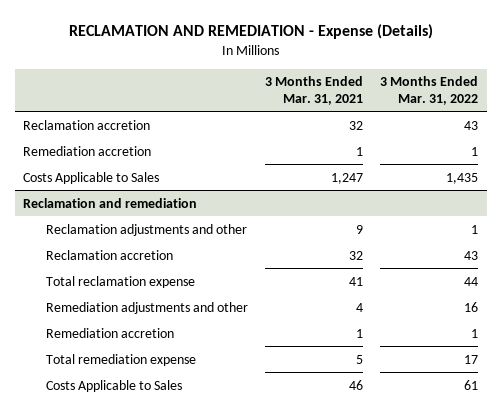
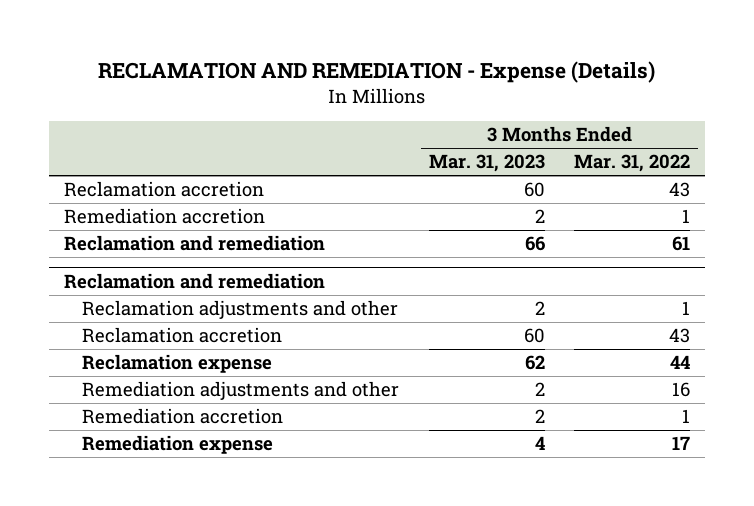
[264,76,363,105] 3 Months Ended Mar. 31, 2021 -> none
none -> [428,154,545,173] Mar. 31, 2023
[23,171,160,184] Costs Applicable to Sales -> none
none -> [63,235,325,252] Reclamation and remediation
[45,275,195,288] Total reclamation expense -> [82,354,273,374] Reclamation expense
[45,379,182,392] Costs Applicable to Sales -> none
[45,353,196,366] Total remediation expense -> [82,435,274,455] Remediation expense

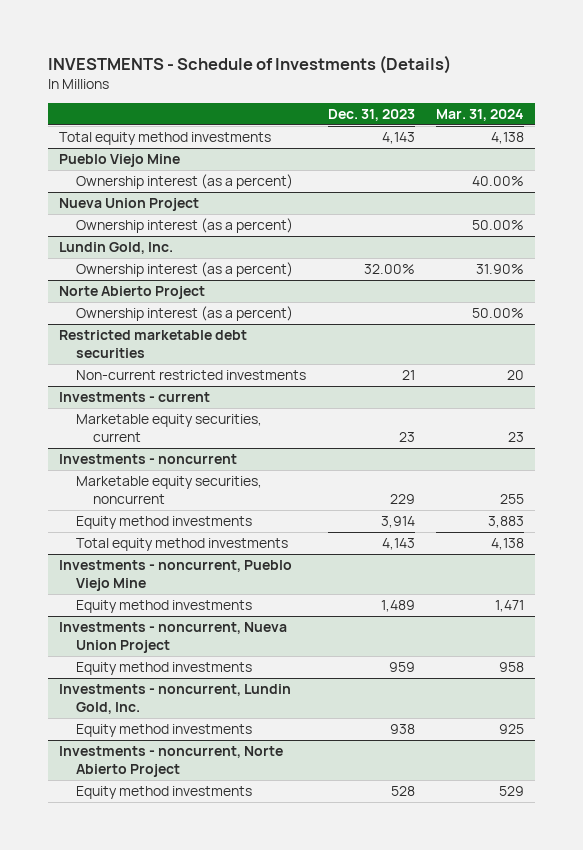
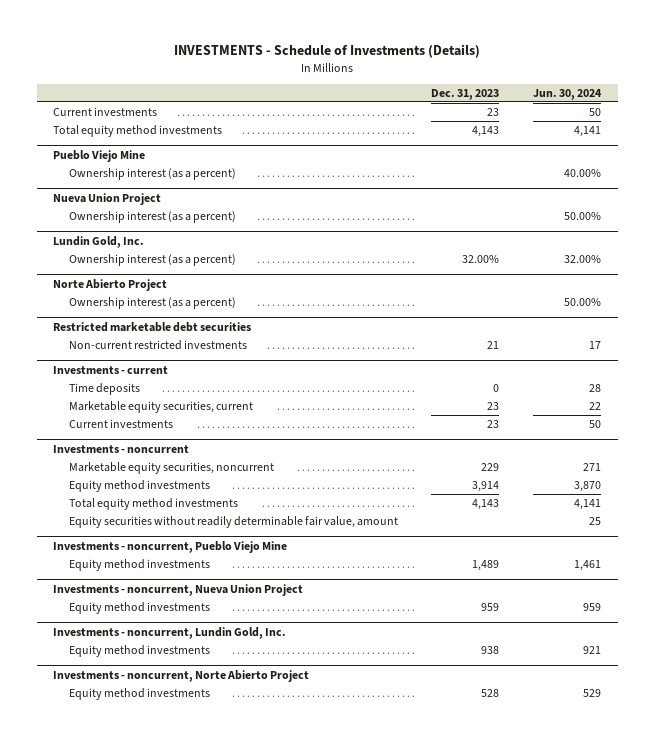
[436,109,525,122] Mar. 31, 2024 -> none
none -> [532,88,602,100] Jun. 30, 2024
none -> [53,106,158,116] Current investments
none -> [68,382,140,395] Time deposits
none -> [68,418,173,428] Current investments
none -> [68,515,398,528] Equity securities without readily determinable fair value, amount

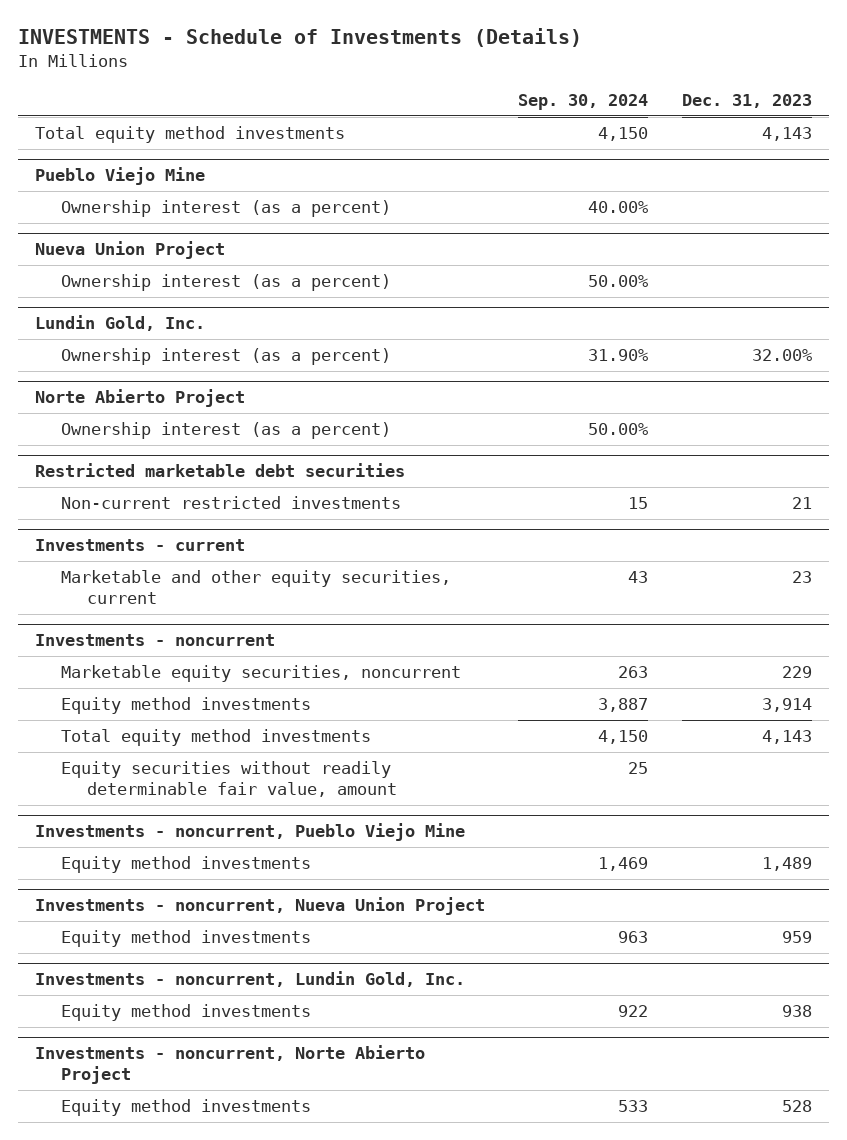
[532,88,602,100] Jun. 30, 2024 -> none
none -> [518,93,649,110] Sep. 30, 2024
[53,106,158,116] Current investments -> none
[68,382,140,395] Time deposits -> none
[68,418,173,428] Current investments -> none
[68,400,253,413] Marketable equity securities, current -> [60,570,451,604] Marketable and other equity securities, current

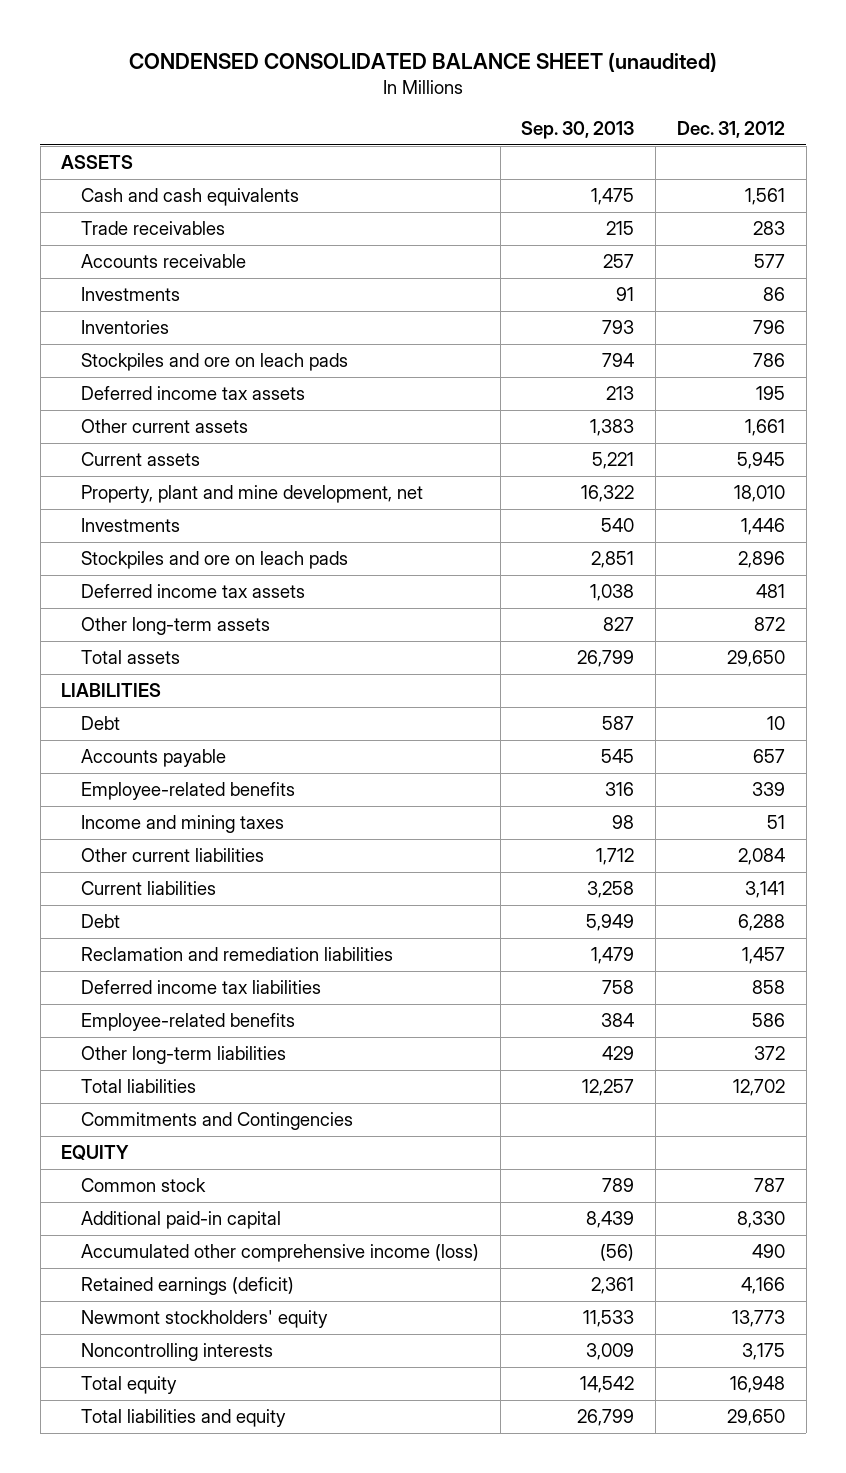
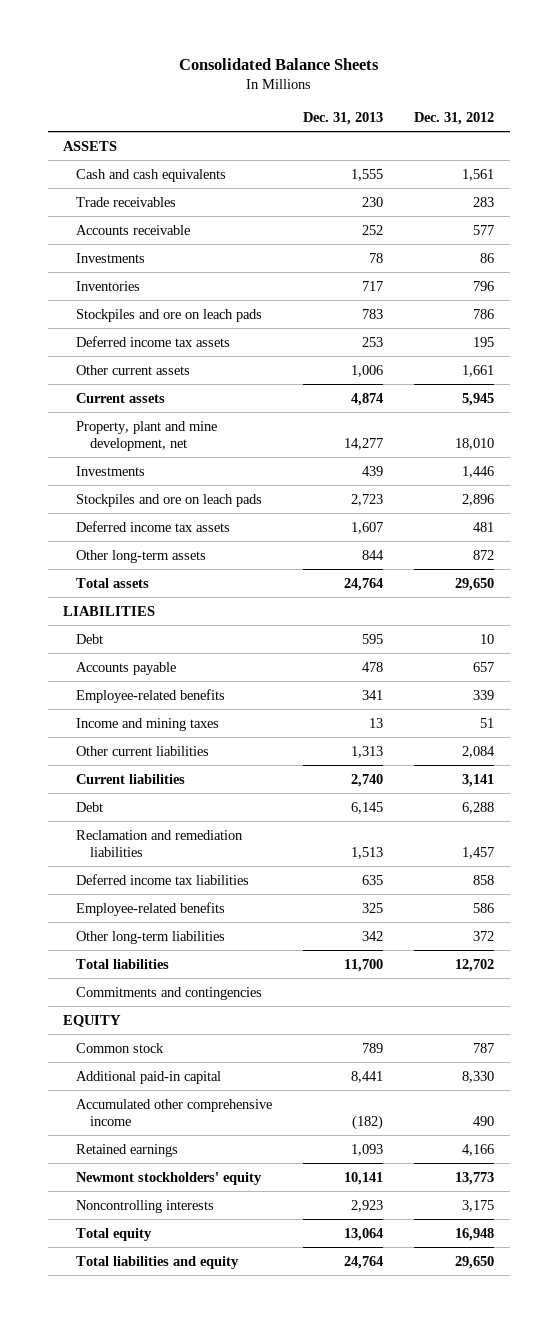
[129,51,718,72] CONDENSED CONSOLIDATED BALANCE SHEET (unaudited) -> [178,57,379,70] Consolidated Balance Sheets
[521,121,635,140] Sep. 30, 2013 -> none
none -> [303,111,384,125] Dec. 31, 2013
[80,1112,353,1131] Commitments and Contingencies -> [76,986,263,1000] Commitments and contingencies
[80,1244,479,1263] Accumulated other comprehensive income (loss) -> [76,1098,273,1126] Accumulated other comprehensive income
[80,1277,294,1296] Retained earnings (deficit) -> [76,1143,179,1157] Retained earnings

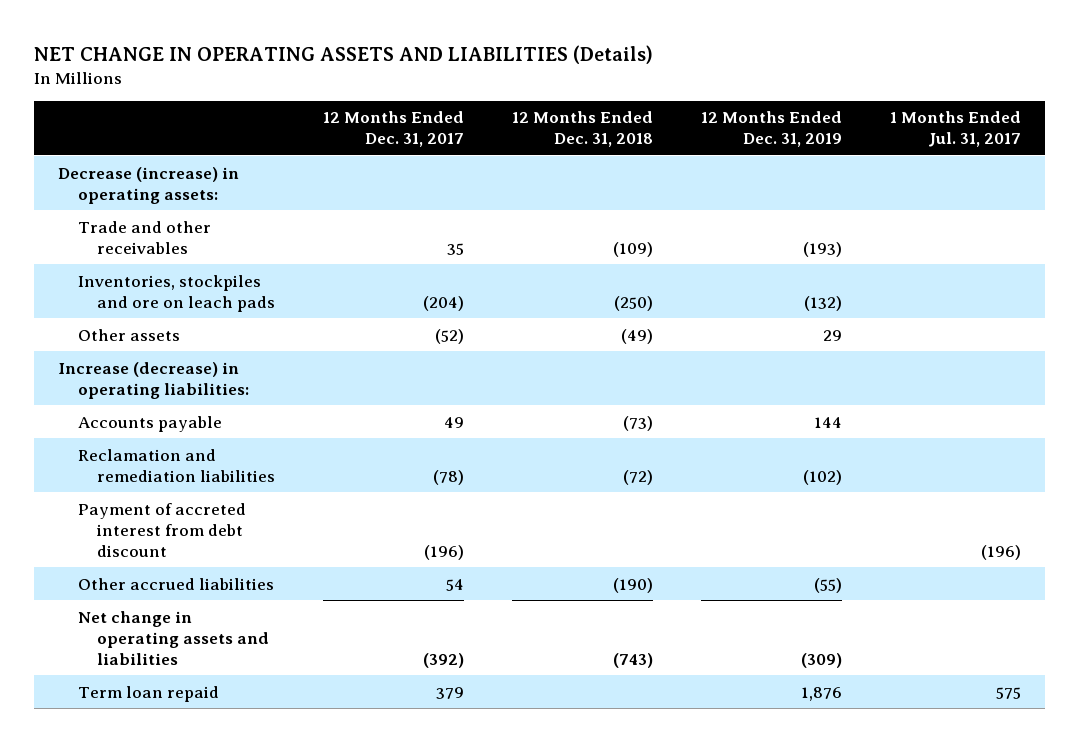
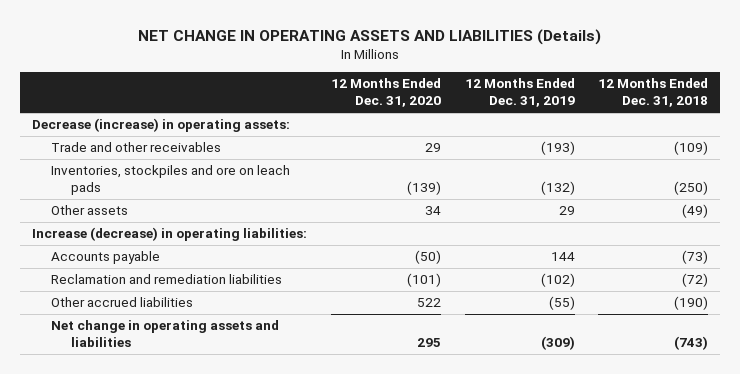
[322,111,464,148] 12 Months Ended Dec. 31, 2017 -> none
[890,111,1022,148] 1 Months Ended Jul. 31, 2017 -> none
none -> [330,78,441,108] 12 Months Ended Dec. 31, 2020
[77,502,246,557] Payment of accreted interest from debt discount -> none
[77,685,219,702] Term loan repaid -> none

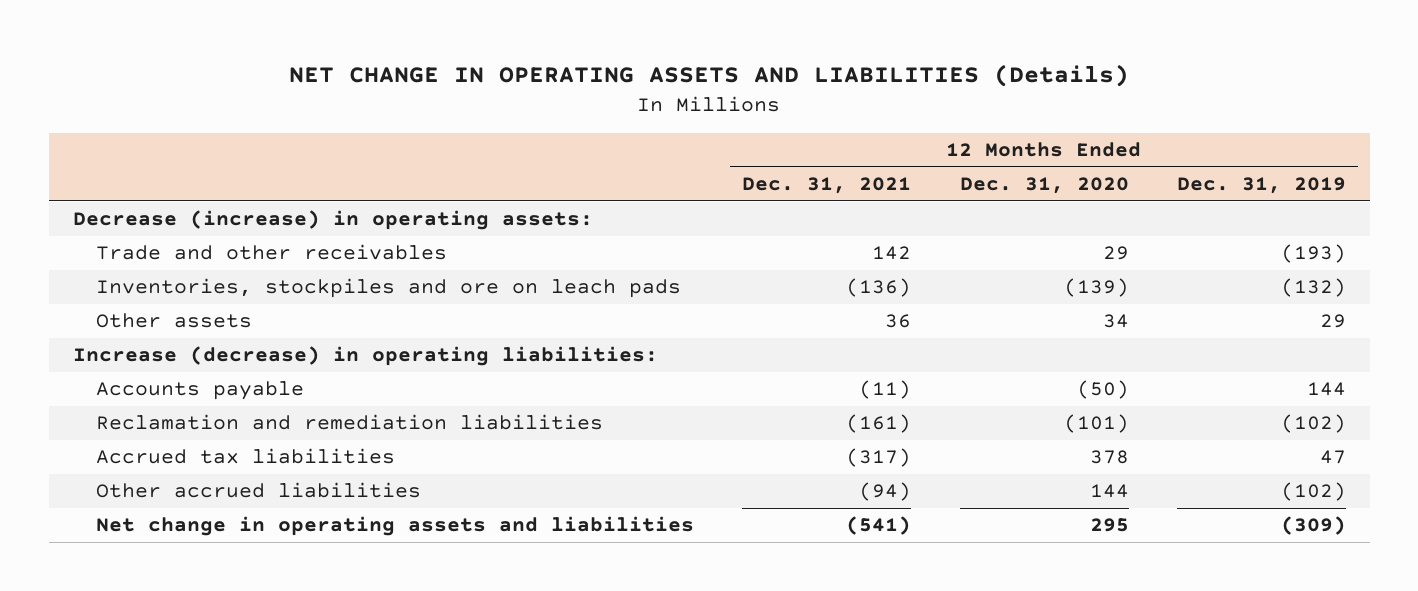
[598,78,709,108] 12 Months Ended Dec. 31, 2018 -> none
none -> [742,177,912,195] Dec. 31, 2021
none -> [96,448,396,465] Accrued tax liabilities
[416,298,441,308] 522 -> [1089,484,1129,499] 144
[548,296,575,311] (55) -> [1280,482,1346,502] (102)

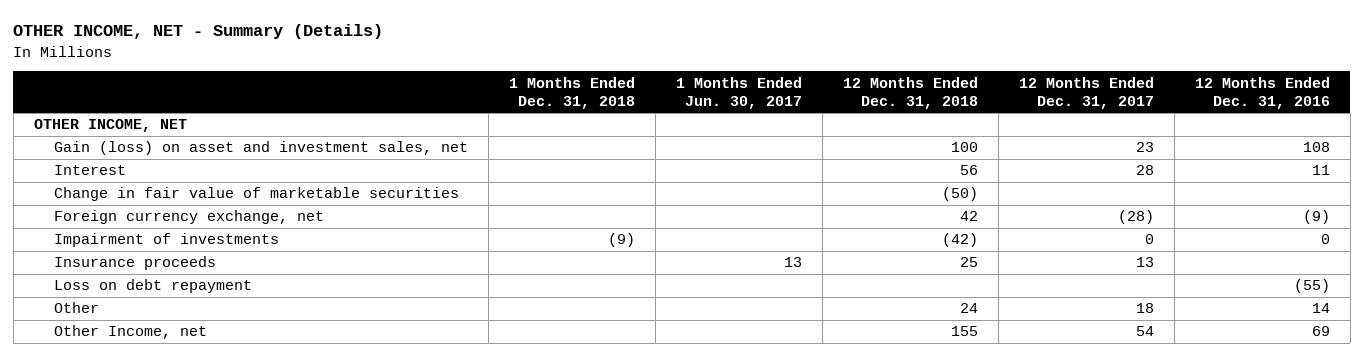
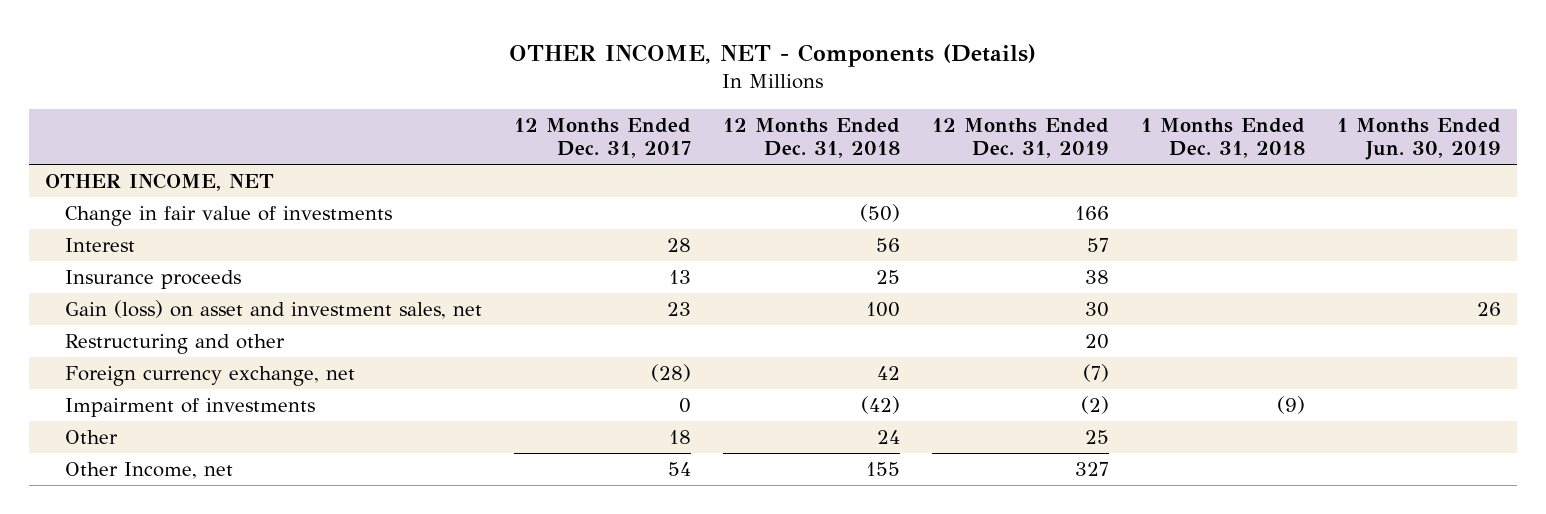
[13,24,384,40] OTHER INCOME, NET - Summary (Details) -> [509,43,1037,67] OTHER INCOME, NET - Components (Details)
[675,76,802,109] 1 Months Ended Jun. 30, 2017 -> none
[1194,76,1330,109] 12 Months Ended Dec. 31, 2016 -> none
none -> [932,117,1110,159] 12 Months Ended Dec. 31, 2019
none -> [1337,117,1502,161] 1 Months Ended Jun. 30, 2019
none -> [64,205,392,226] Change in fair value of investments
[54,187,460,202] Change in fair value of marketable securities -> none
[54,256,217,271] Insurance proceeds -> [64,269,241,289] Insurance proceeds
[54,141,469,156] Gain (loss) on asset and investment sales, net -> [64,299,482,319] Gain (loss) on asset and investment sales, net
none -> [64,333,285,354] Restructuring and other
[54,279,253,294] Loss on debt repayment -> none

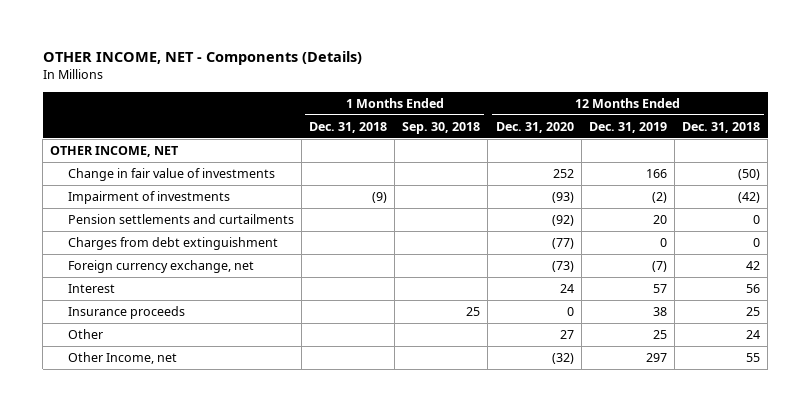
[513,117,691,159] 12 Months Ended Dec. 31, 2017 -> none
[1337,117,1502,161] 1 Months Ended Jun. 30, 2019 -> none
none -> [402,121,481,134] Sep. 30, 2018
none -> [495,121,574,133] Dec. 31, 2020
[64,397,315,417] Impairment of investments -> [67,190,230,204] Impairment of investments
none -> [67,213,294,224] Pension settlements and curtailments
none -> [67,236,278,250] Charges from debt extinguishment
[64,365,355,386] Foreign currency exchange, net -> [67,259,254,273] Foreign currency exchange, net
[64,299,482,319] Gain (loss) on asset and investment sales, net -> none
[64,333,285,354] Restructuring and other -> none
[865,461,900,476] 155 -> [746,352,761,362] 55
[1075,461,1110,476] 327 -> [645,352,667,362] 297

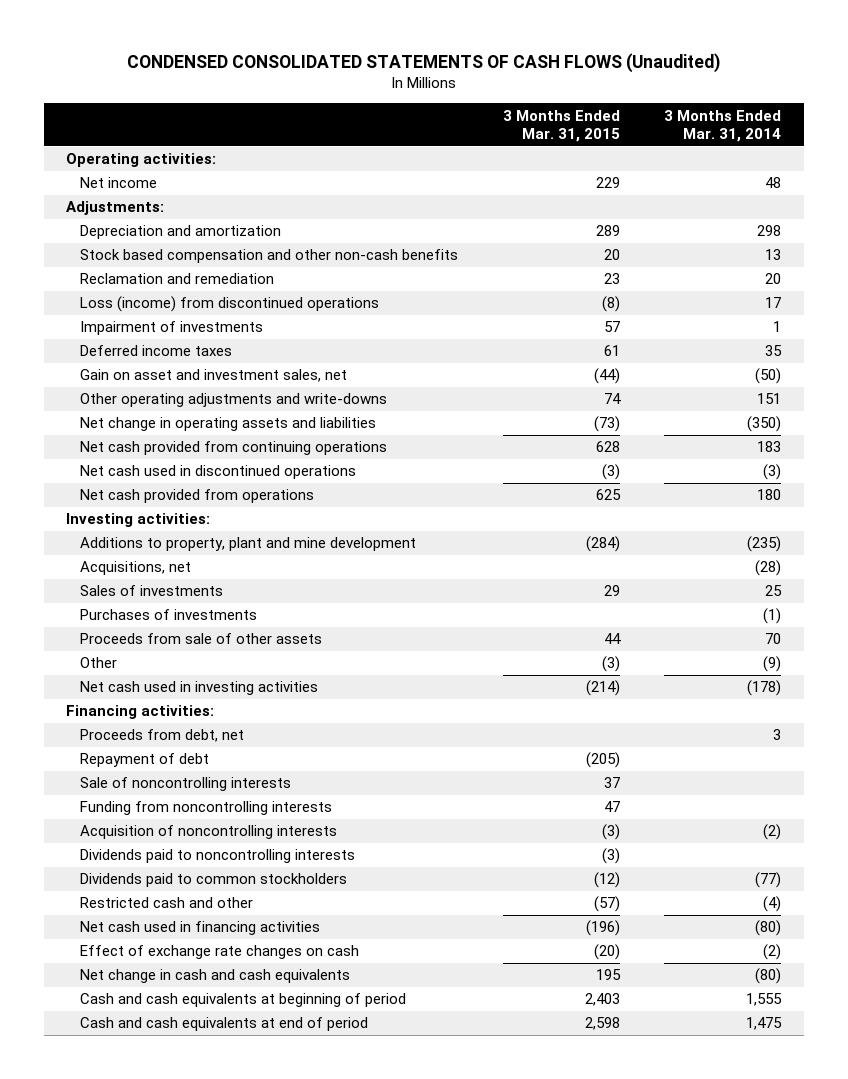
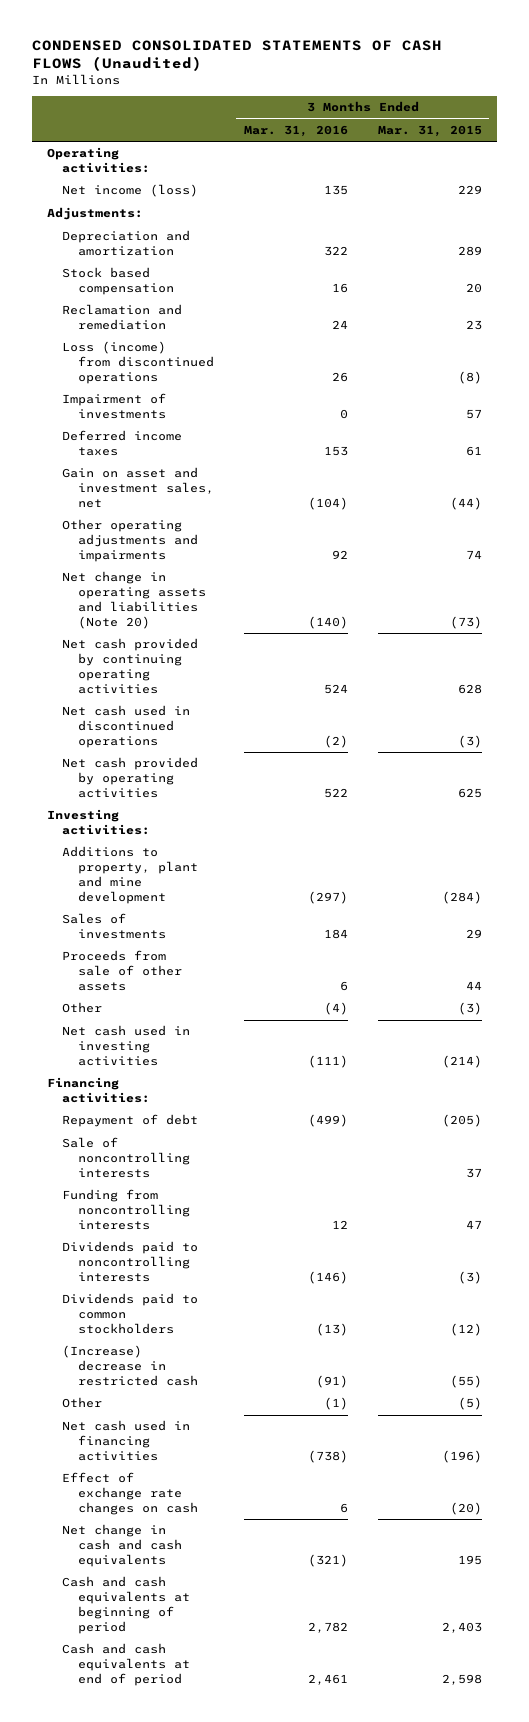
[664,109,782,143] 3 Months Ended Mar. 31, 2014 -> none
none -> [243,125,348,138] Mar. 31, 2016
[80,177,158,189] Net income -> [62,184,199,198] Net income (loss)
[80,249,459,264] Stock based compensation and other non-cash benefits -> [62,267,174,296] Stock based compensation
[80,393,388,408] Other operating adjustments and write-downs -> [62,519,198,563] Other operating adjustments and impairments
[80,417,377,432] Net change in operating assets and liabilities -> [62,571,206,629] Net change in operating assets and liabilities (Note 20)
[80,441,388,456] Net cash provided from continuing operations -> [62,638,199,694] Net cash provided by continuing operating activities
[80,489,315,504] Net cash provided from operations -> [62,757,199,799] Net cash provided by operating activities
[80,561,192,576] Acquisitions, net -> none
[80,609,258,621] Purchases of investments -> none
[80,729,245,743] Proceeds from debt, net -> none
[80,825,338,840] Acquisition of noncontrolling interests -> none
none -> [62,1345,198,1387] (Increase) decrease in restricted cash
[80,897,254,909] Restricted cash and other -> [62,1397,103,1409] Other
[593,896,620,913] (57) -> [457,1397,482,1411] (5)

